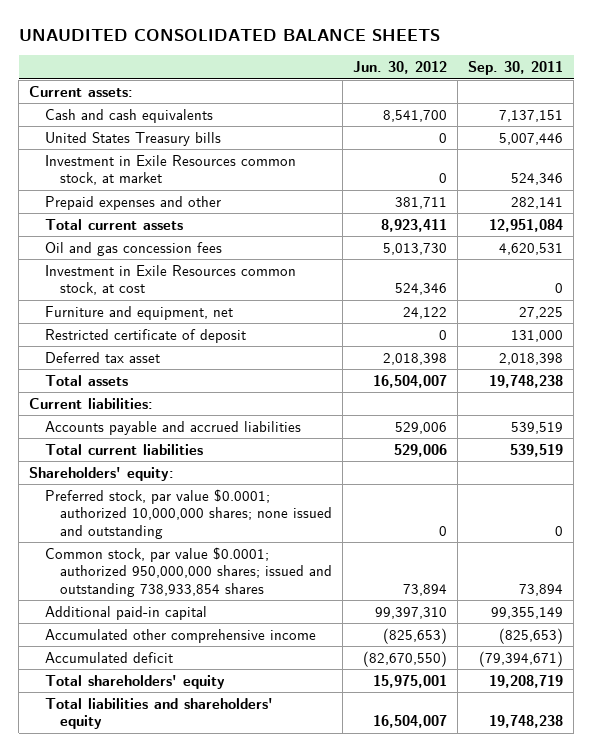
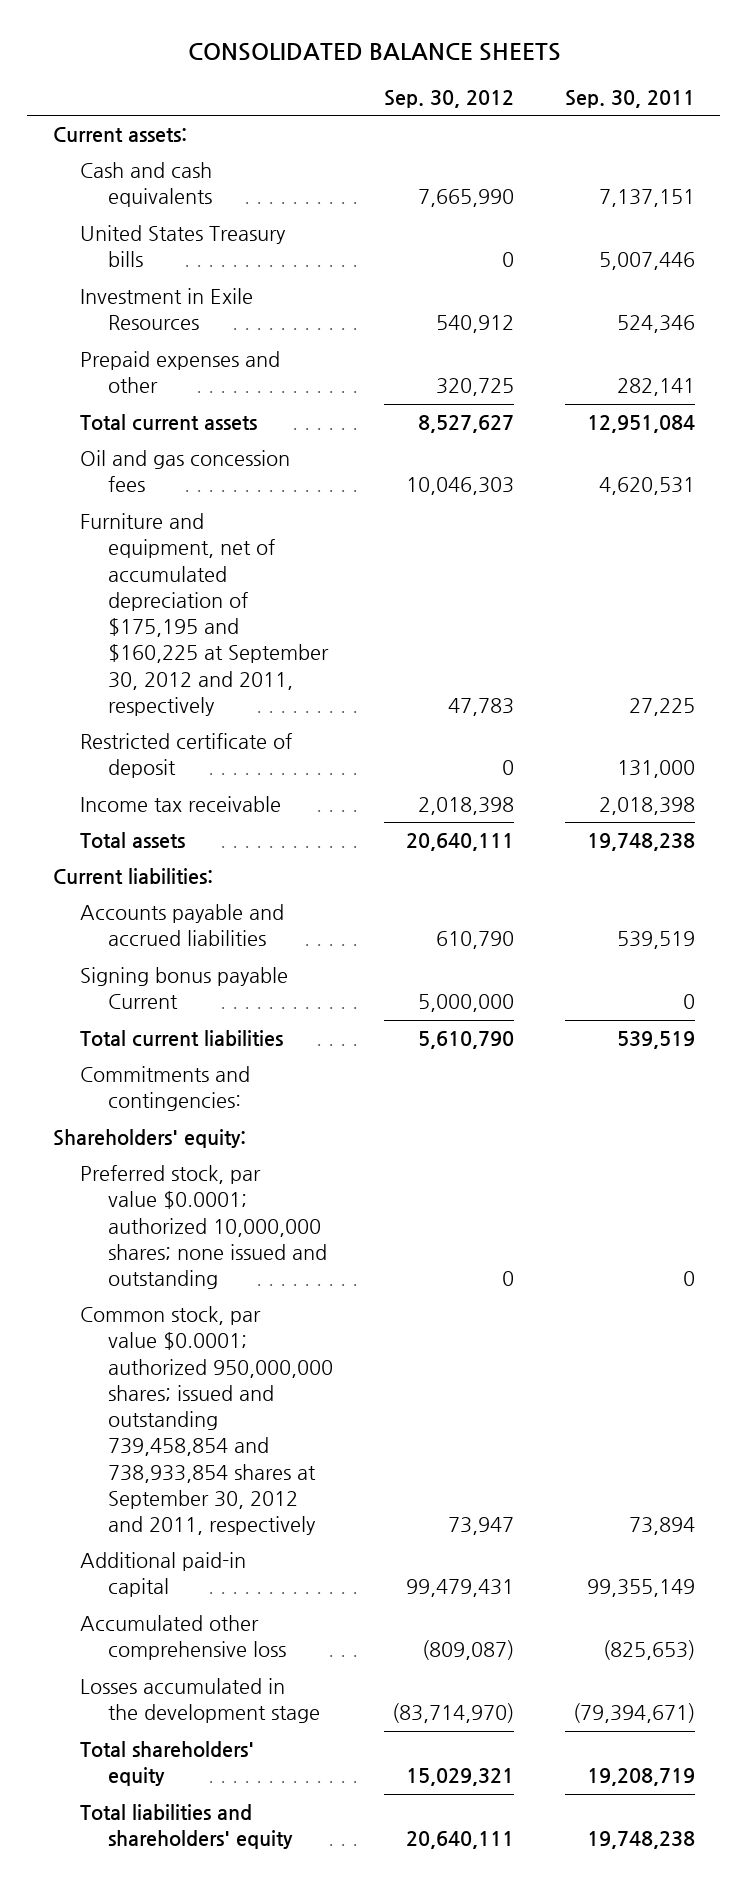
[18,28,440,41] UNAUDITED CONSOLIDATED BALANCE SHEETS -> [187,42,561,61] CONSOLIDATED BALANCE SHEETS
[353,61,448,75] Jun. 30, 2012 -> none
none -> [383,89,514,108] Sep. 30, 2012
[44,154,296,186] Investment in Exile Resources common stock, at market -> [80,288,254,331] Investment in Exile Resources
[44,264,296,296] Investment in Exile Resources common stock, at cost -> none
[44,305,233,320] Furniture and equipment, net -> [80,513,329,716] Furniture and equipment, net of accumulated depreciation of $175,195 and $160,225 at September 30, 2012 and 2011, respectively
[44,351,160,363] Deferred tax asset -> [80,796,282,813] Income tax receivable
none -> [80,967,289,1010] Signing bonus payable Current
none -> [80,1066,251,1112] Commitments and contingencies:
[44,546,333,597] Common stock, par value $0.0001; authorized 950,000,000 shares; issued and outstanding 738,933,854 shares -> [80,1306,333,1536] Common stock, par value $0.0001; authorized 950,000,000 shares; issued and outstanding 739,458,854 and 738,933,854 shares at September 30, 2012 and 2011, respectively
[44,628,316,643] Accumulated other comprehensive income -> [80,1615,286,1661] Accumulated other comprehensive loss
[44,651,173,663] Accumulated deficit -> [80,1678,320,1724] Losses accumulated in the development stage

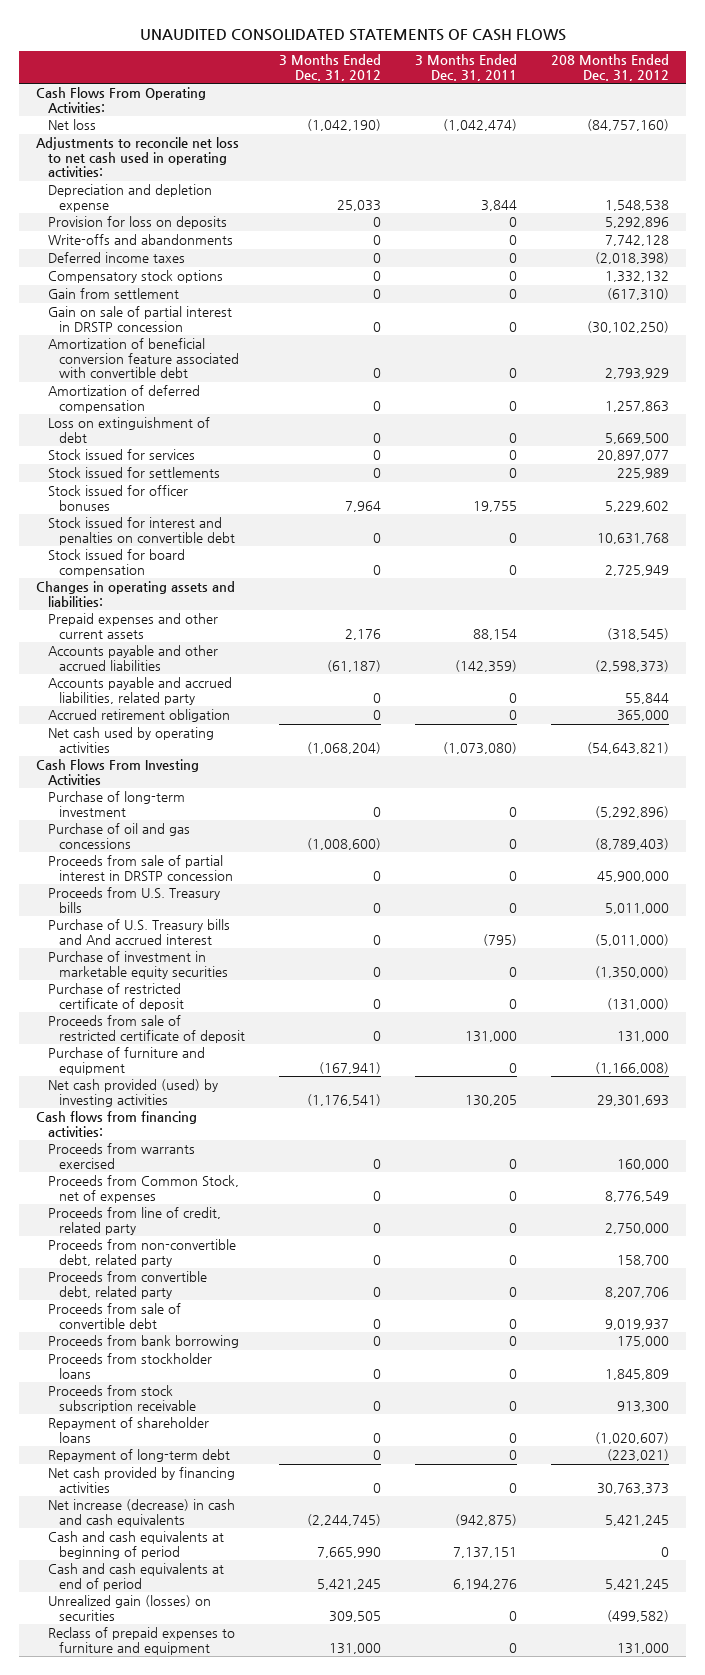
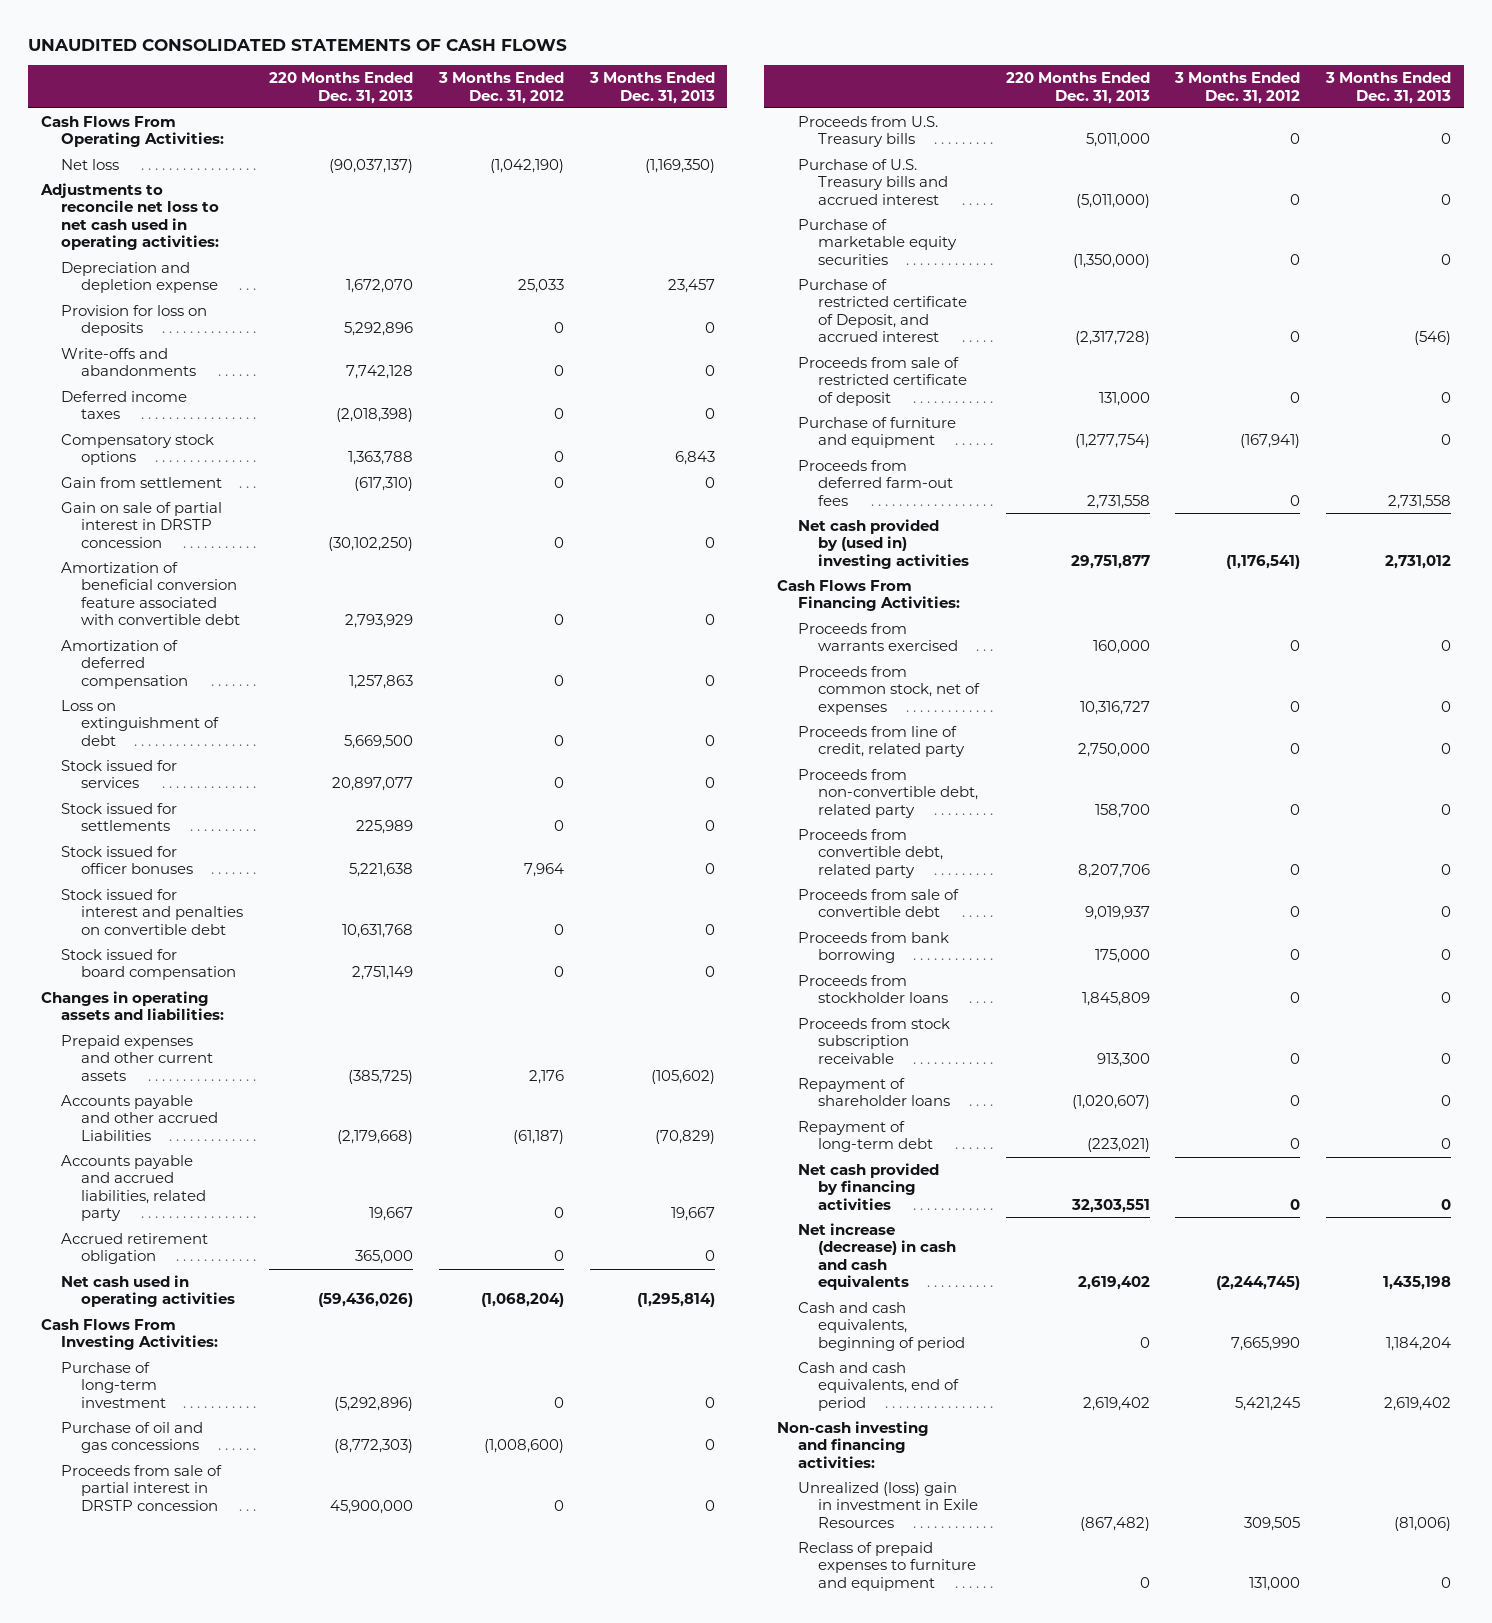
[415,54,518,81] 3 Months Ended Dec. 31, 2011 -> none
[551,54,670,81] 208 Months Ended Dec. 31, 2012 -> none
none -> [268,71,413,104] 220 Months Ended Dec. 31, 2013
none -> [588,71,715,104] 3 Months Ended Dec. 31, 2013
[47,645,218,671] Accounts payable and other accrued liabilities -> [60,1094,219,1141] Accounts payable and other accrued Liabilities
[47,727,214,753] Net cash used by operating activities -> [60,1274,236,1308] Net cash used in operating activities
[36,759,200,785] Cash Flows From Investing Activities -> [40,1318,218,1351] Cash Flows From Investing Activities:
[47,919,230,945] Purchase of U.S. Treasury bills and And accrued interest -> [797,158,948,205] Purchase of U.S. Treasury bills and accrued interest
[47,951,229,979] Purchase of investment in marketable equity securities -> [797,218,957,265] Purchase of marketable equity securities
[47,983,185,1011] Purchase of restricted certificate of deposit -> [797,278,967,343] Purchase of restricted certificate of Deposit, and accrued interest
none -> [797,459,953,506] Proceeds from deferred farm-out fees
[47,1079,218,1107] Net cash provided (used) by investing activities -> [797,518,969,569] Net cash provided by (used in) investing activities
[36,1111,198,1137] Cash flows from financing activities: -> [777,579,960,612] Cash Flows From Financing Activities:
[47,1175,239,1203] Proceeds from Common Stock, net of expenses -> [797,665,980,715] Proceeds from common stock, net of expenses
[47,1531,224,1559] Cash and cash equivalents at beginning of period -> [797,1301,965,1351] Cash and cash equivalents, beginning of period
[47,1563,224,1591] Cash and cash equivalents at end of period -> [797,1361,959,1411] Cash and cash equivalents, end of period
none -> [777,1420,930,1468] Non-cash investing and financing activities:
[47,1595,211,1621] Unrealized gain (losses) on securities -> [797,1481,978,1528] Unrealized (loss) gain in investment in Exile Resources

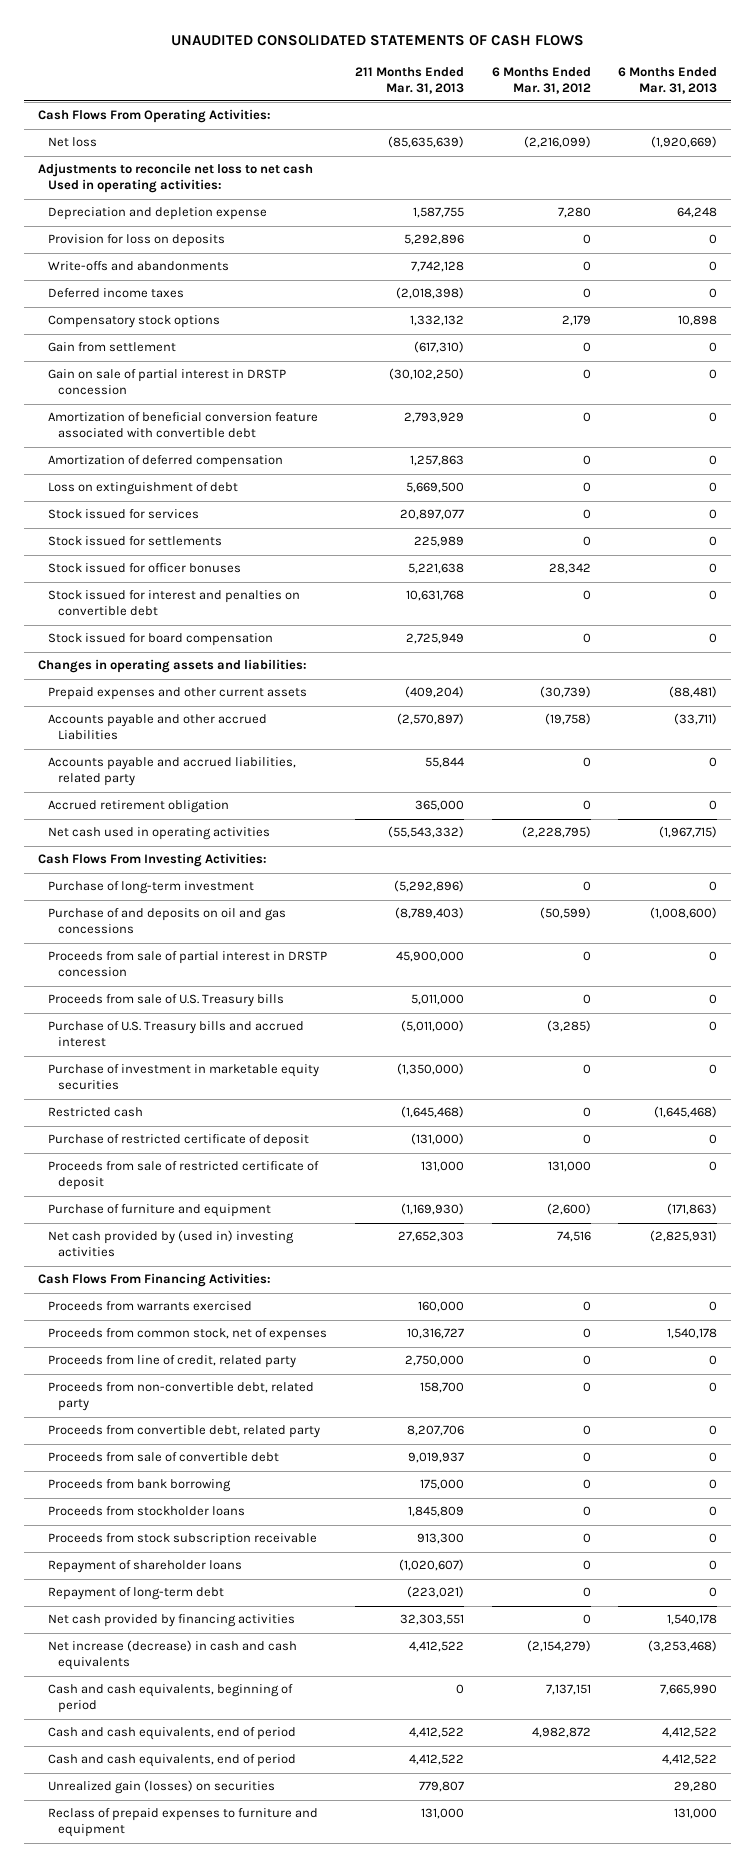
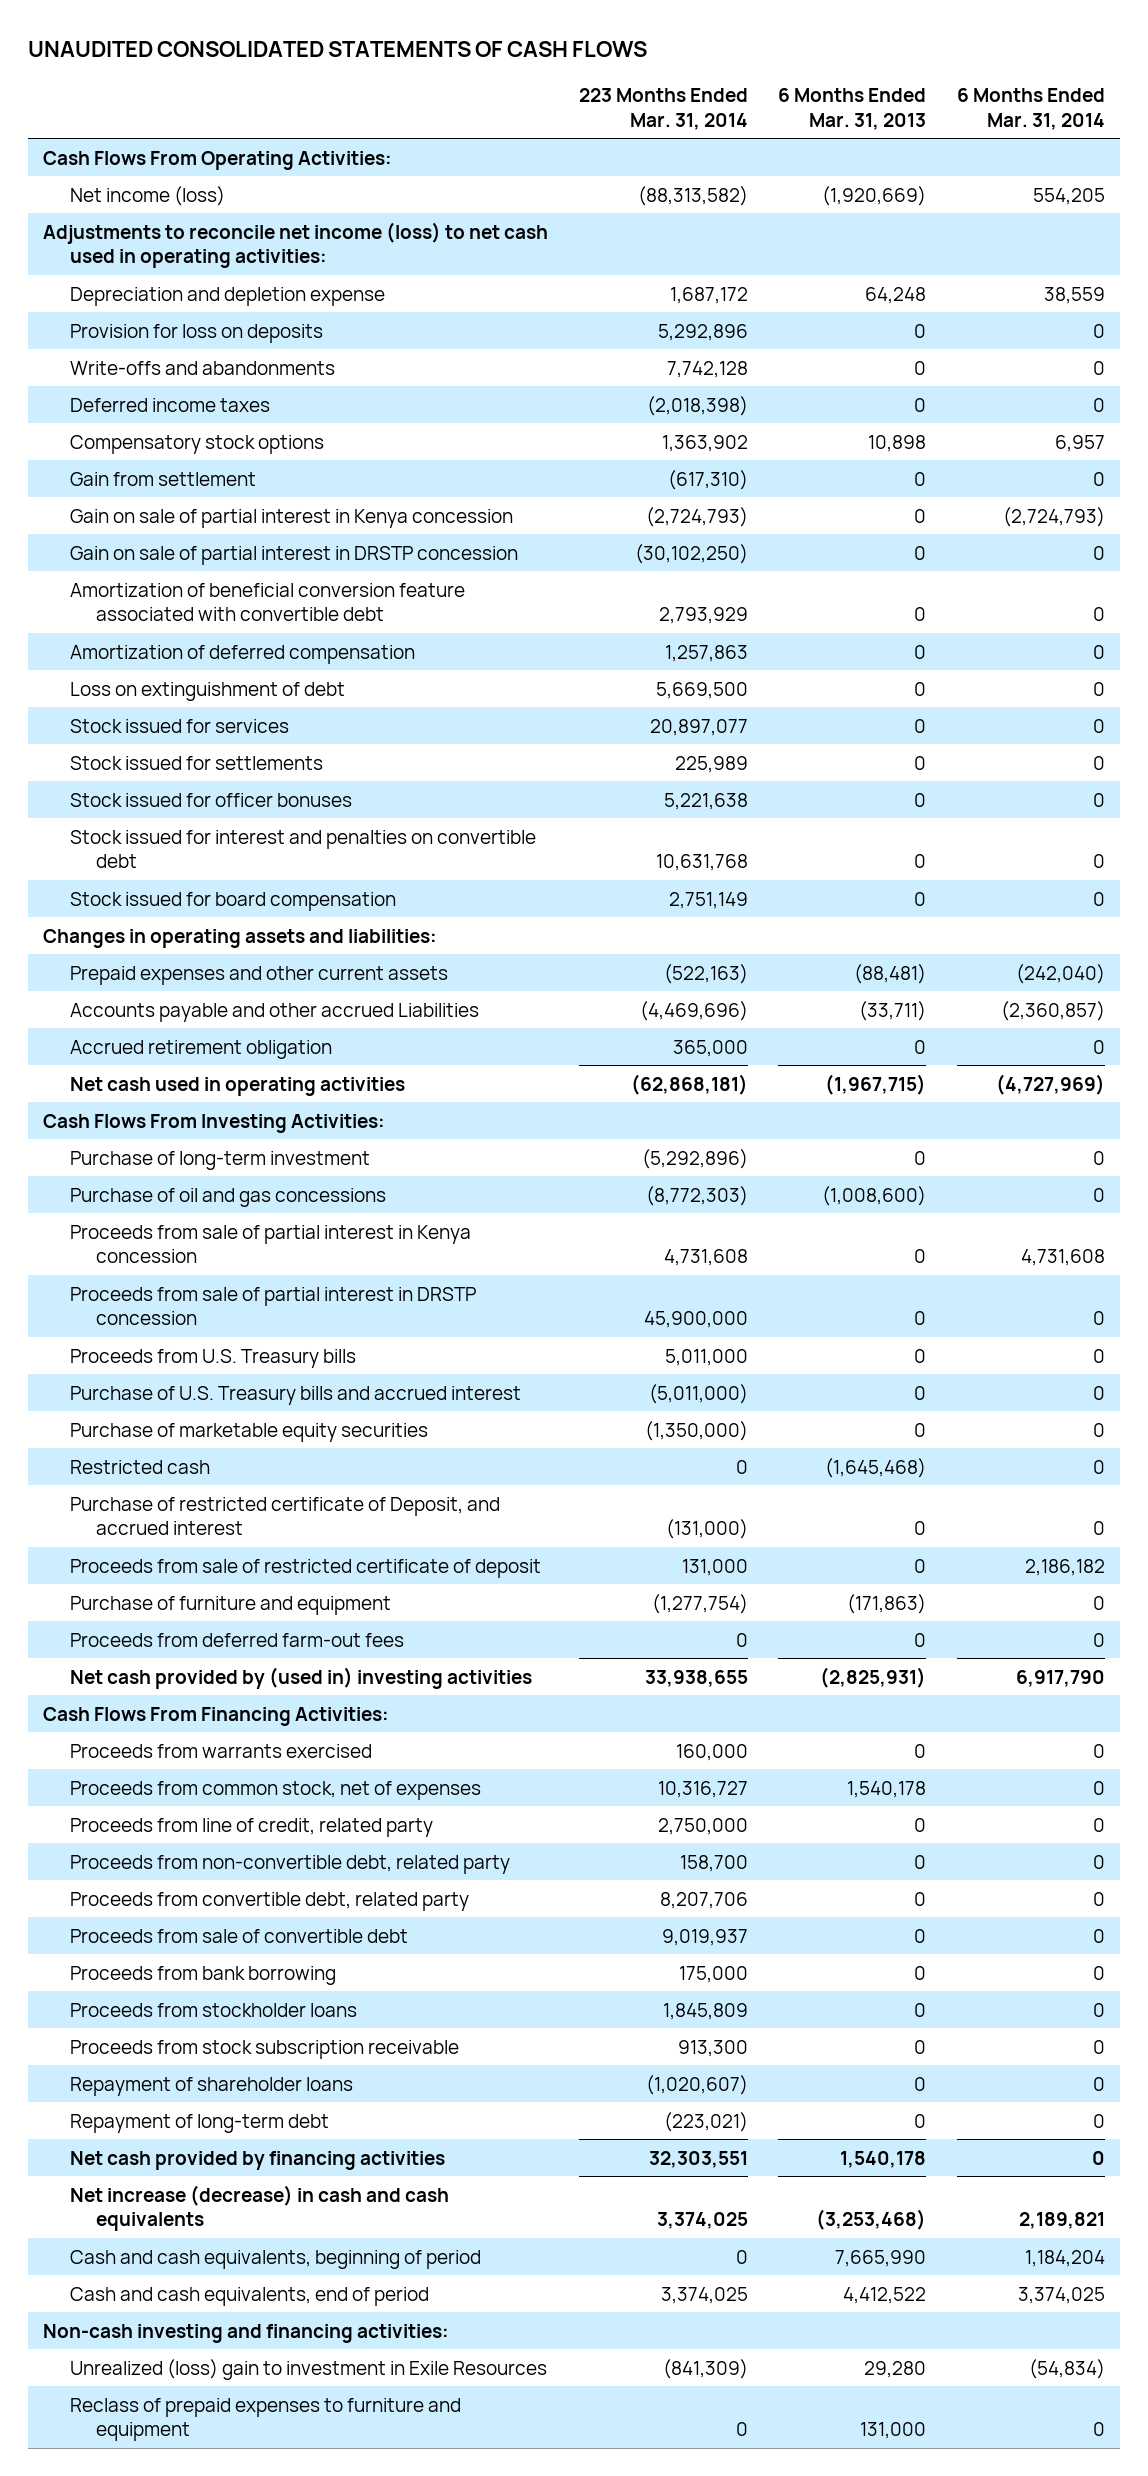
[354,66,464,94] 211 Months Ended Mar. 31, 2013 -> none
[491,66,591,94] 6 Months Ended Mar. 31, 2012 -> none
none -> [578,88,748,130] 223 Months Ended Mar. 31, 2014
none -> [956,88,1105,130] 6 Months Ended Mar. 31, 2014
[47,137,97,148] Net loss -> [69,185,225,206] Net income (loss)
[38,163,314,194] Adjustments to reconcile net loss to net cash Used in operating activities: -> [42,221,548,269] Adjustments to reconcile net income (loss) to net cash used in operating activities:
none -> [69,508,513,528] Gain on sale of partial interest in Kenya concession
[47,757,296,787] Accounts payable and accrued liabilities, related party -> none
[47,908,286,935] Purchase of and deposits on oil and gas concessions -> [69,1187,386,1207] Purchase of oil and gas concessions
none -> [69,1224,471,1264] Proceeds from sale of partial interest in Kenya concession
[47,994,284,1008] Proceeds from sale of U.S. Treasury bills -> [69,1348,356,1368] Proceeds from U.S. Treasury bills
[47,1064,319,1091] Purchase of investment in marketable equity securities -> [69,1422,428,1442] Purchase of marketable equity securities
[47,1134,309,1148] Purchase of restricted certificate of deposit -> [69,1496,500,1536] Purchase of restricted certificate of Deposit, and accrued interest
none -> [69,1632,404,1647] Proceeds from deferred farm-out fees
[47,1754,296,1768] Cash and cash equivalents, end of period -> none
none -> [42,2323,449,2343] Non-cash investing and financing activities:
[47,1780,275,1795] Unrealized gain (losses) on securities -> [69,2358,547,2380] Unrealized (loss) gain to investment in Exile Resources

